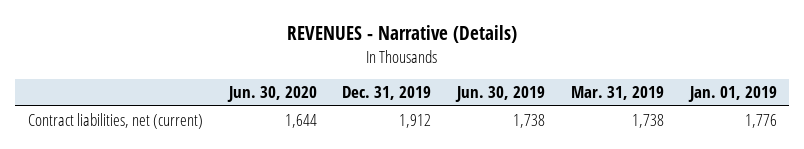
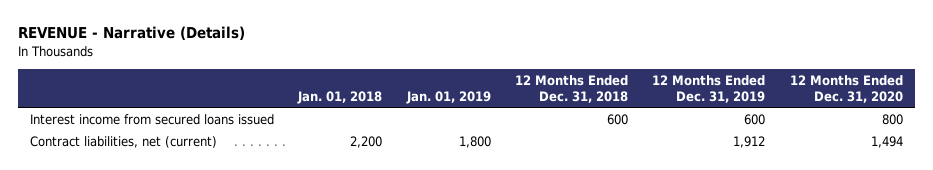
[287,25,518,44] REVENUES - Narrative (Details) -> [17,26,245,41] REVENUE - Narrative (Details)
[226,86,317,103] Jun. 30, 2020 -> none
[342,86,432,101] Dec. 31, 2019 -> none
[455,86,546,103] Jun. 30, 2019 -> none
[570,86,664,101] Mar. 31, 2019 -> none
none -> [297,90,383,104] Jan. 01, 2018
none -> [515,75,629,103] 12 Months Ended Dec. 31, 2018
none -> [652,75,766,103] 12 Months Ended Dec. 31, 2019
none -> [789,75,903,103] 12 Months Ended Dec. 31, 2020
none -> [29,114,274,126] Interest income from secured loans issued
[744,114,777,129] 1,776 -> [458,136,491,149] 1,800

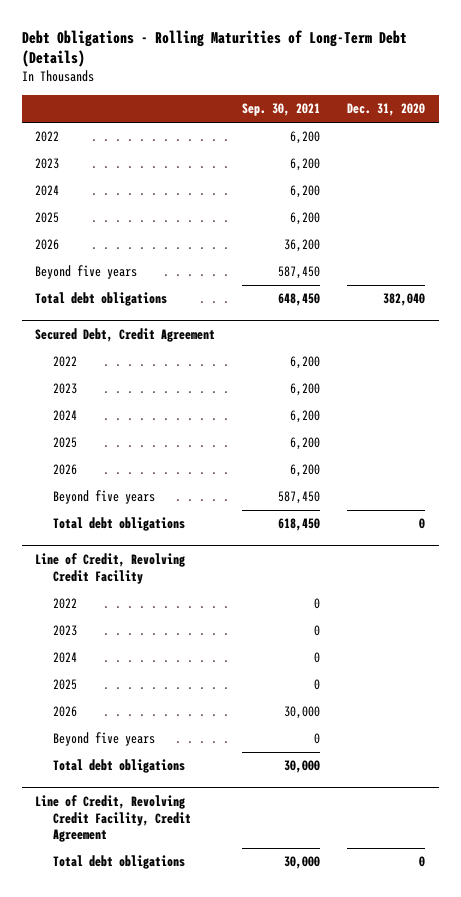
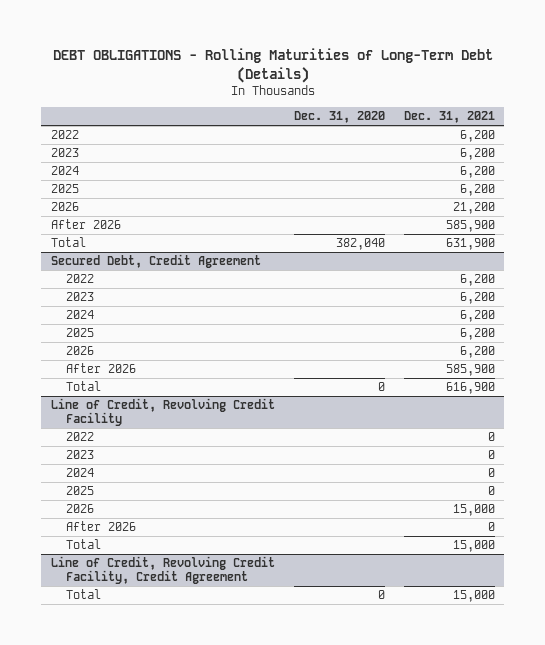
[21,29,407,68] Debt Obligations - Rolling Maturities of Long-Term Debt (Details) -> [52,48,493,83] DEBT OBLIGATIONS - Rolling Maturities of Long-Term Debt (Details)
[242,103,321,117] Sep. 30, 2021 -> none
none -> [403,111,495,124] Dec. 31, 2021
[35,265,138,280] Beyond five years -> [50,219,121,230] After 2026
[35,292,168,307] Total debt obligations -> [50,237,86,248] Total
[52,490,155,505] Beyond five years -> [65,363,136,374] After 2026
[52,517,185,532] Total debt obligations -> [65,381,101,392] Total
[52,732,155,747] Beyond five years -> [65,521,136,532] After 2026
[52,759,185,774] Total debt obligations -> [65,539,101,550] Total
[52,855,185,870] Total debt obligations -> [65,589,101,600] Total

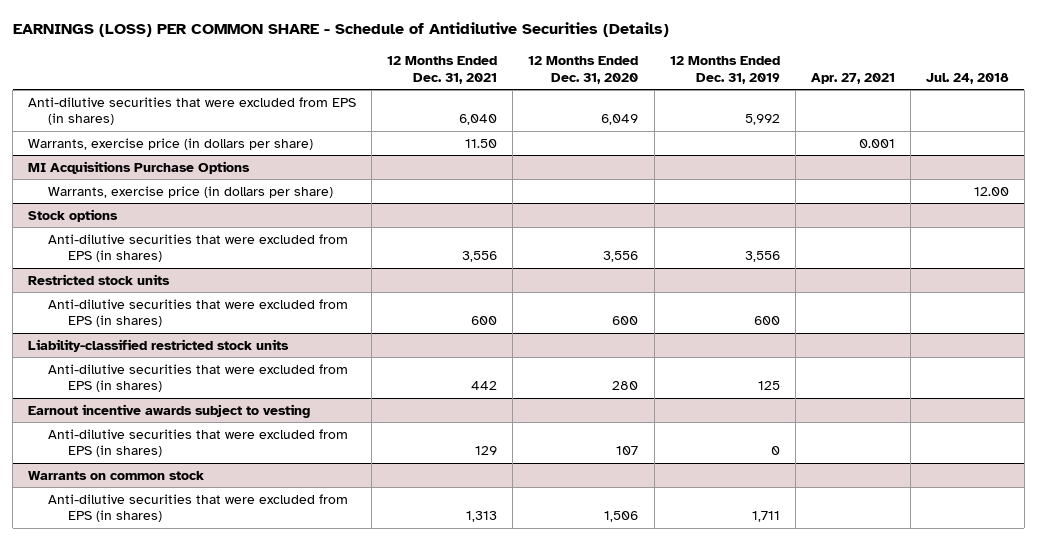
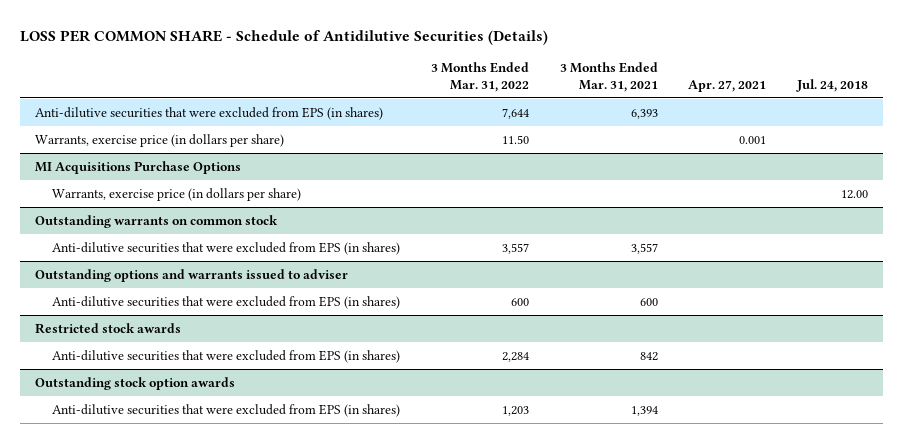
[12,22,669,38] EARNINGS (LOSS) PER COMMON SHARE - Schedule of Antidilutive Securities (Details) -> [19,29,548,45] LOSS PER COMMON SHARE - Schedule of Antidilutive Securities (Details)
[387,56,498,84] 12 Months Ended Dec. 31, 2021 -> none
[528,56,639,84] 12 Months Ended Dec. 31, 2020 -> none
[669,56,780,84] 12 Months Ended Dec. 31, 2019 -> none
none -> [431,61,530,92] 3 Months Ended Mar. 31, 2022
none -> [559,61,658,92] 3 Months Ended Mar. 31, 2021
[28,208,119,222] Stock options -> [35,214,279,228] Outstanding warrants on common stock
[28,273,171,285] Restricted stock units -> [35,268,349,282] Outstanding options and warrants issued to adviser
[28,338,290,352] Liability-classified restricted stock units -> [35,322,182,334] Restricted stock awards
[28,403,311,418] Earnout incentive awards subject to vesting -> none
[48,428,349,458] Anti-dilutive securities that were excluded from EPS (in shares) -> none
[28,470,205,480] Warrants on common stock -> [35,376,236,390] Outstanding stock option awards

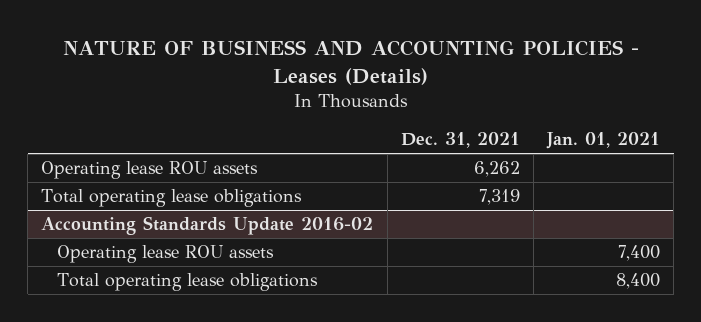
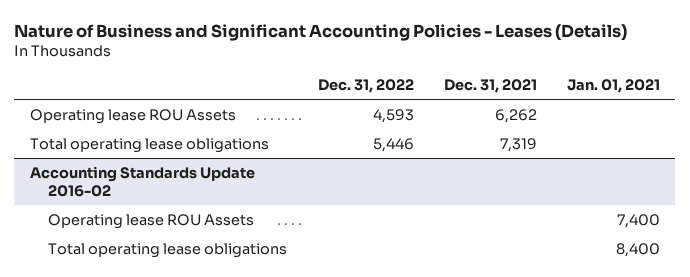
[62,40,639,86] NATURE OF BUSINESS AND ACCOUNTING POLICIES - Leases (Details) -> [14,23,628,41] Nature of Business and Significant Accounting Policies - Leases (Details)
none -> [317,78,414,93] Dec. 31, 2022
[41,161,259,180] Operating lease ROU assets -> [29,108,236,124] Operating lease ROU Assets
[56,245,274,264] Operating lease ROU assets -> [48,213,255,229] Operating lease ROU Assets

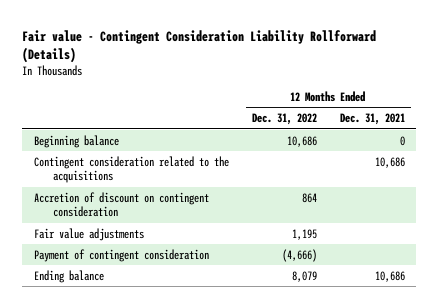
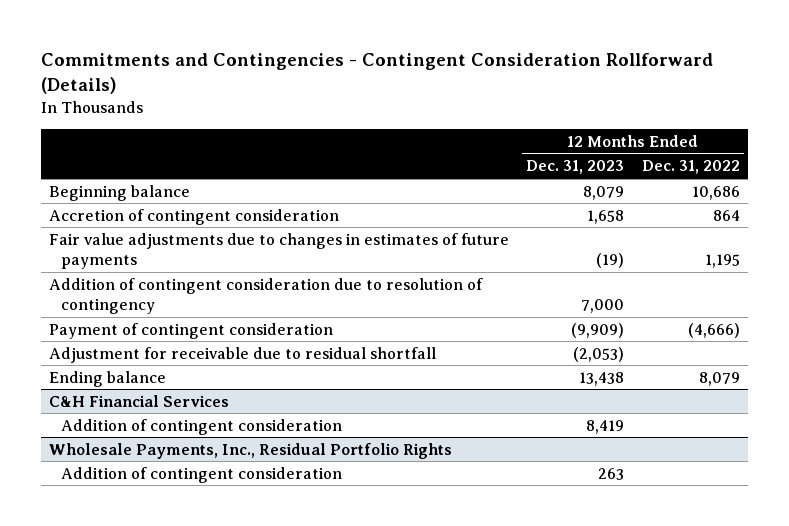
[22,29,377,63] Fair value - Contingent Consideration Liability Rollforward (Details) -> [40,52,713,94] Commitments and Contingencies - Contingent Consideration Rollforward (Details)
[339,113,405,126] Dec. 31, 2021 -> none
none -> [526,160,625,175] Dec. 31, 2023
[33,155,229,184] Contingent consideration related to the acquisitions -> none
[33,191,209,218] Accretion of discount on contingent consideration -> [49,208,340,225] Accretion of contingent consideration
[33,227,144,241] Fair value adjustments -> [49,232,510,269] Fair value adjustments due to changes in estimates of future payments
none -> [49,277,484,314] Addition of contingent consideration due to resolution of contingency
none -> [49,346,437,363] Adjustment for receivable due to residual shortfall
none -> [49,394,230,407] C&H Financial Services
none -> [60,418,342,435] Addition of contingent consideration
none -> [49,442,453,459] Wholesale Payments, Inc., Residual Portfolio Rights
none -> [60,466,342,483] Addition of contingent consideration

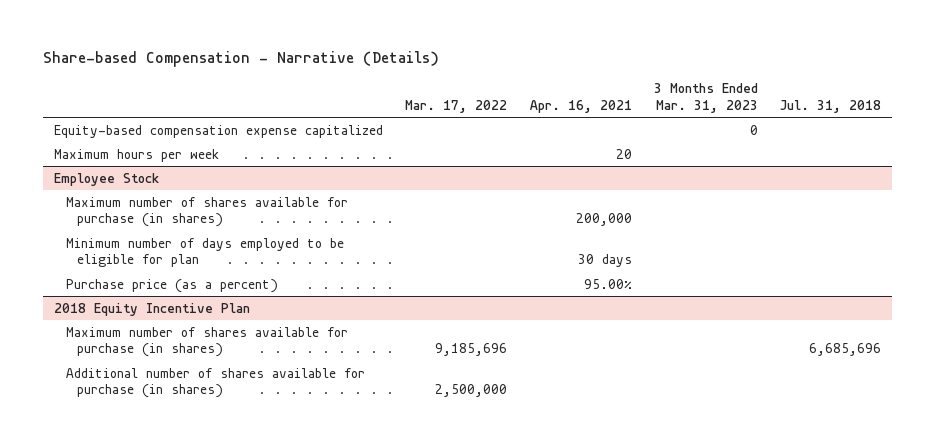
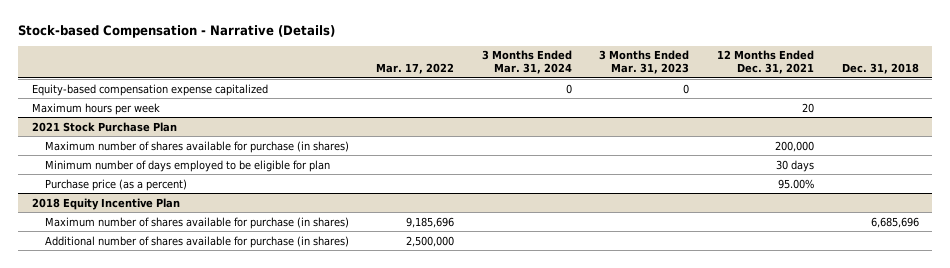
[42,51,439,68] Share-based Compensation - Narrative (Details) -> [17,24,335,38] Stock-based Compensation - Narrative (Details)
[529,99,632,113] Apr. 16, 2021 -> none
[780,99,882,113] Jul. 31, 2018 -> none
none -> [481,50,572,75] 3 Months Ended Mar. 31, 2024
none -> [717,50,815,75] 12 Months Ended Dec. 31, 2021
none -> [841,63,919,75] Dec. 31, 2018
[53,172,159,186] Employee Stock -> [31,121,177,132] 2021 Stock Purchase Plan

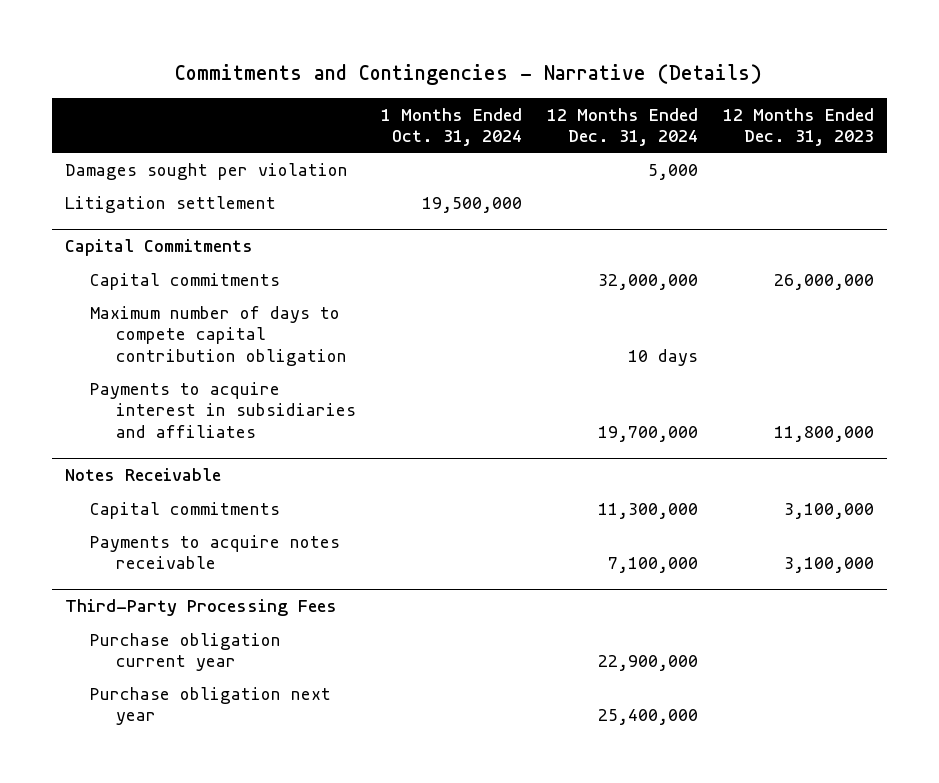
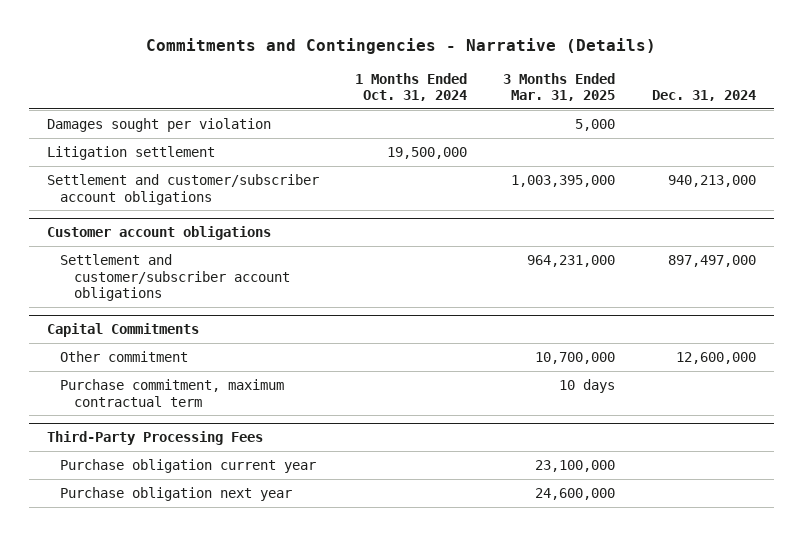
[547,107,699,147] 12 Months Ended Dec. 31, 2024 -> none
[723,107,875,147] 12 Months Ended Dec. 31, 2023 -> none
none -> [503,72,616,102] 3 Months Ended Mar. 31, 2025
none -> [651,90,756,102] Dec. 31, 2024
none -> [46,173,319,205] Settlement and customer/subscriber account obligations
none -> [46,226,271,241] Customer account obligations
none -> [60,253,290,302] Settlement and customer/subscriber account obligations
[90,381,357,438] Payments to acquire interest in subsidiaries and affiliates -> none
[64,468,221,482] Notes Receivable -> none
[90,501,281,519] Capital commitments -> none
[90,534,341,570] Payments to acquire notes receivable -> none
[90,272,281,290] Capital commitments -> [60,350,189,362] Other commitment
[90,305,348,366] Maximum number of days to compete capital contribution obligation -> [60,378,285,407] Purchase commitment, maximum contractual term

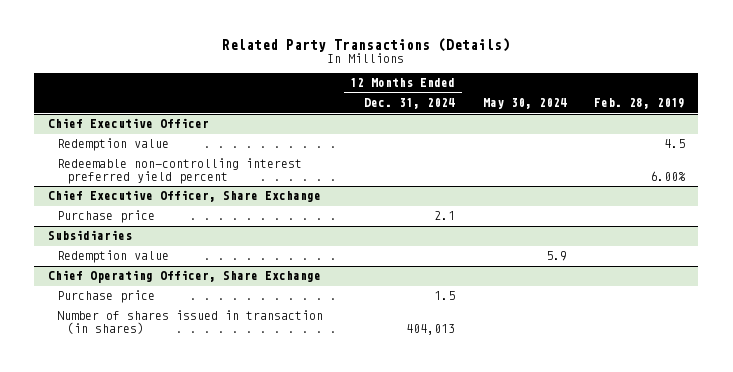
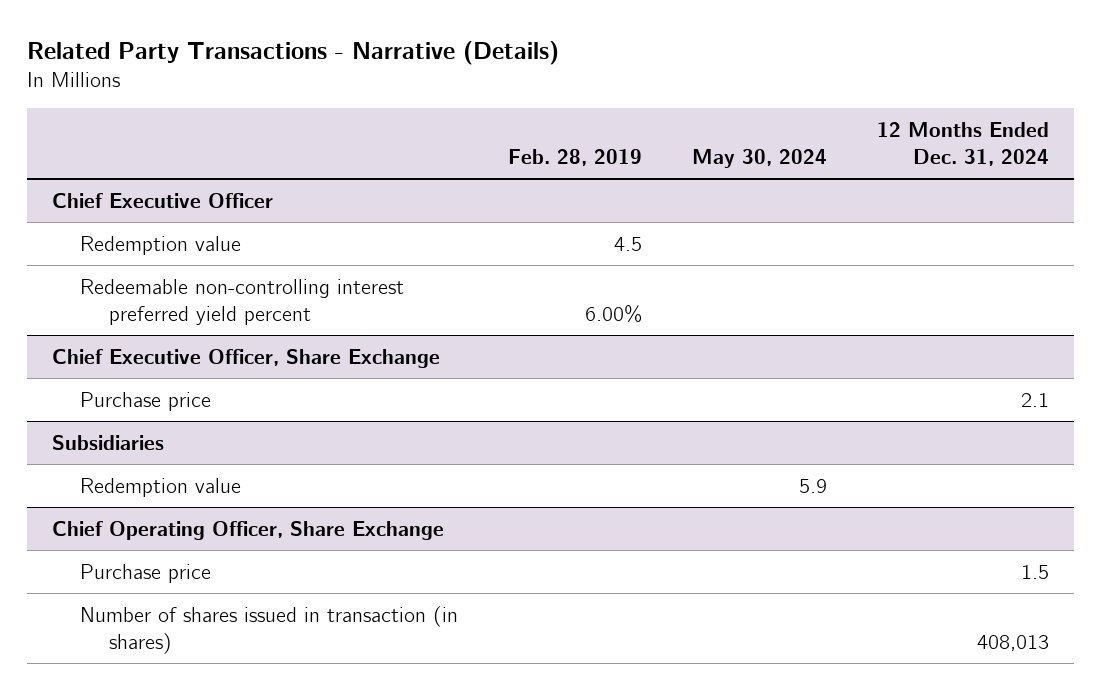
[222,37,511,52] Related Party Transactions (Details) -> [26,41,559,66] Related Party Transactions - Narrative (Details)
[406,323,456,335] 404,013 -> [977,634,1050,651] 408,013

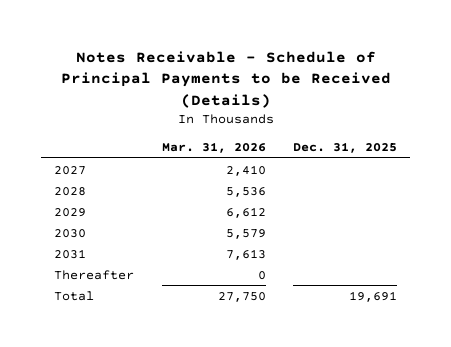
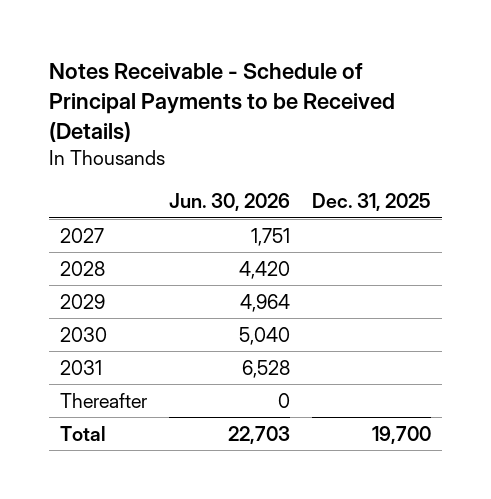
[161,142,266,154] Mar. 31, 2026 -> none
none -> [168,193,290,212] Jun. 30, 2026
[348,290,397,302] 19,691 -> [371,425,431,444] 19,700

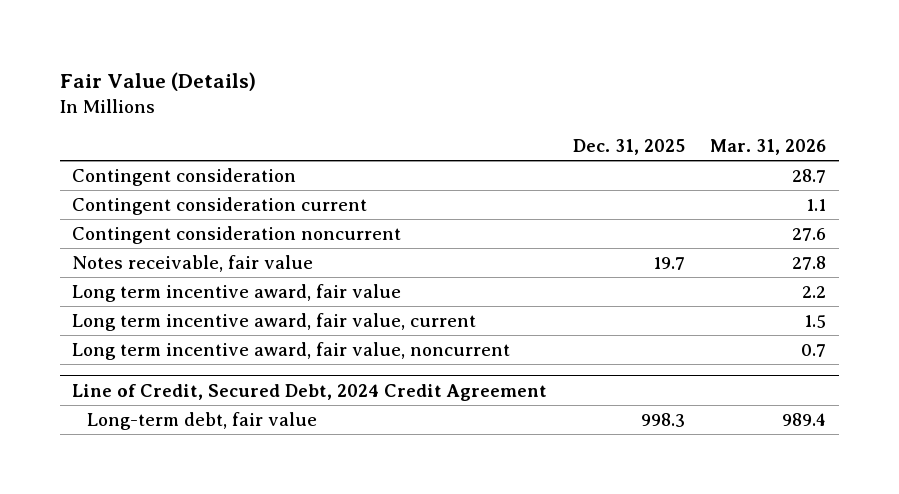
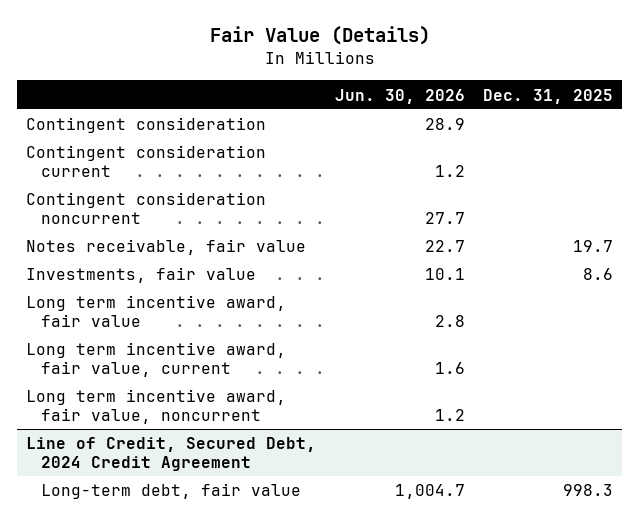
[710,139,827,156] Mar. 31, 2026 -> none
none -> [334,88,465,104] Jun. 30, 2026
none -> [26,267,257,284] Investments, fair value

